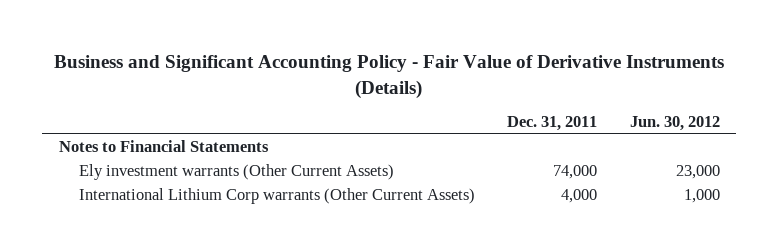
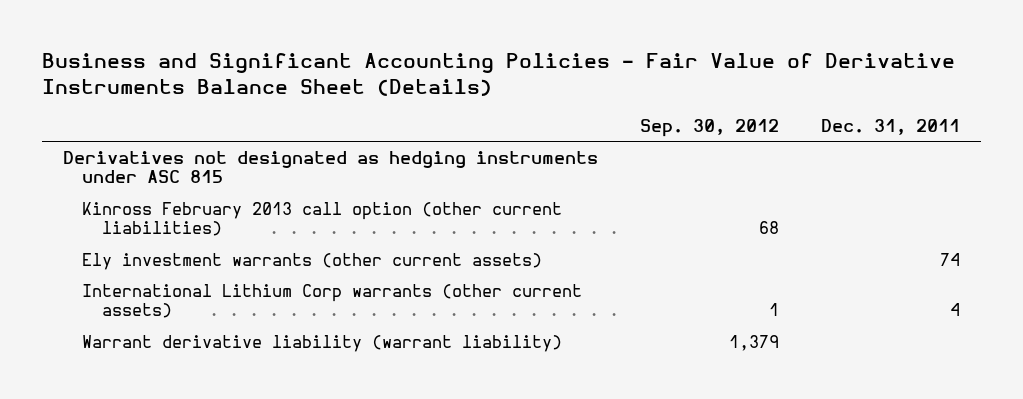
[54,55,725,99] Business and Significant Accounting Policy - Fair Value of Derivative Instruments (Details) -> [41,52,955,96] Business and Significant Accounting Policies - Fair Value of Derivative Instruments Balance Sheet (Details)
[629,116,720,132] Jun. 30, 2012 -> none
none -> [639,119,779,138] Sep. 30, 2012
[58,140,269,153] Notes to Financial Statements -> none
none -> [62,150,598,184] Derivatives not designated as hedging instruments under ASC 815
none -> [82,201,563,237] Kinross February 2013 call option (other current liabilities)
[78,164,394,181] Ely investment warrants (Other Current Assets) -> [82,252,543,270] Ely investment warrants (other current assets)
[553,165,598,180] 74,000 -> [939,252,960,266] 74
[78,188,475,205] International Lithium Corp warrants (Other Current Assets) -> [82,283,583,319] International Lithium Corp warrants (other current assets)
[561,189,598,204] 4,000 -> [949,303,960,317] 4
none -> [82,334,563,352] Warrant derivative liability (warrant liability)

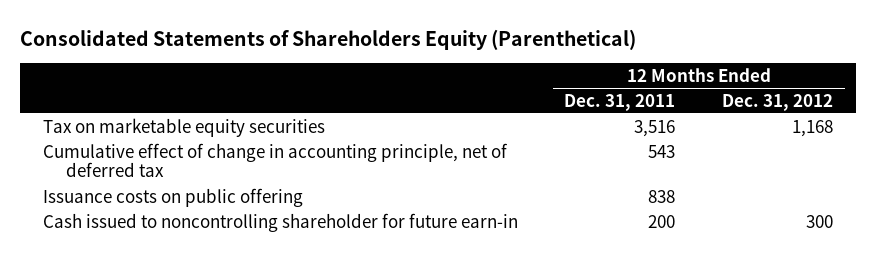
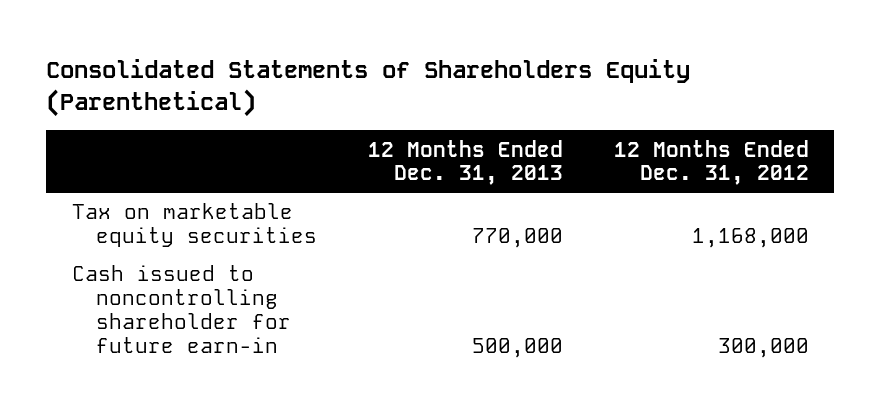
[564,93,676,111] Dec. 31, 2011 -> none
none -> [367,139,563,186] 12 Months Ended Dec. 31, 2013
[42,142,508,178] Cumulative effect of change in accounting principle, net of deferred tax -> none
[42,187,303,207] Issuance costs on public offering -> none
[792,119,834,137] 1,168 -> [691,228,809,249] 1,168,000
[806,214,834,228] 300 -> [717,337,809,358] 300,000

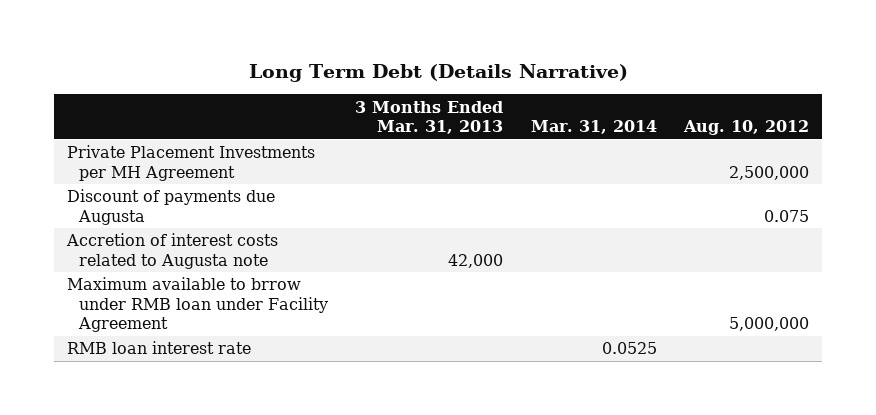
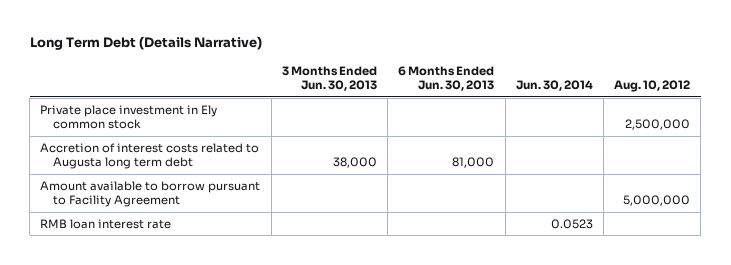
[355,100,504,135] 3 Months Ended Mar. 31, 2013 -> none
[530,120,657,135] Mar. 31, 2014 -> none
none -> [281,65,377,92] 3 Months Ended Jun. 30, 2013
none -> [398,65,495,92] 6 Months Ended Jun. 30, 2013
none -> [515,80,593,92] Jun. 30, 2014
[67,189,276,225] Discount of payments due Augusta -> none
[67,145,316,181] Private Placement Investments per MH Agreement -> [40,104,218,130] Private place investment in Ely common stock
[66,233,279,269] Accretion of interest costs related to Augusta note -> [40,142,260,170] Accretion of interest costs related to Augusta long term debt
[67,277,329,333] Maximum available to brrow under RMB loan under Facility Agreement -> [40,180,261,208] Amount available to borrow pursuant to Facility Agreement

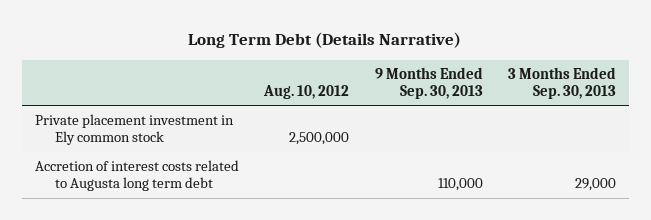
[281,65,377,92] 3 Months Ended Jun. 30, 2013 -> none
[398,65,495,92] 6 Months Ended Jun. 30, 2013 -> none
[515,80,593,92] Jun. 30, 2014 -> none
none -> [374,66,483,100] 9 Months Ended Sep. 30, 2013
none -> [508,66,617,100] 3 Months Ended Sep. 30, 2013
[40,104,218,130] Private place investment in Ely common stock -> [34,114,234,146] Private placement investment in Ely common stock
[40,180,261,208] Amount available to borrow pursuant to Facility Agreement -> none
[40,218,172,229] RMB loan interest rate -> none

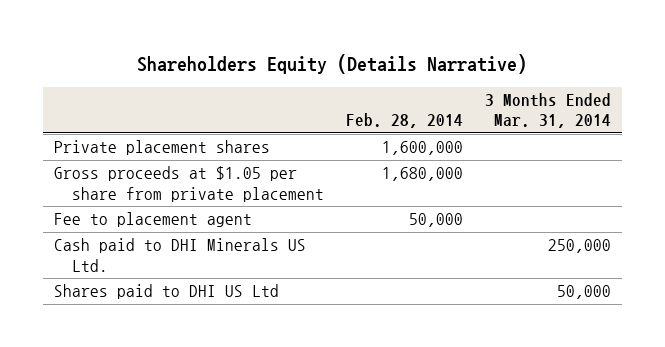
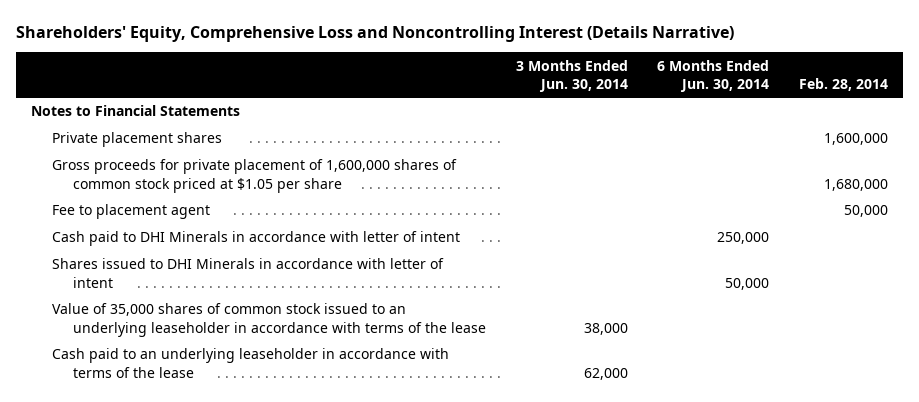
[137,53,528,74] Shareholders Equity (Details Narrative) -> [16,26,735,43] Shareholders' Equity, Comprehensive Loss and Noncontrolling Interest (Details Narrative)
[484,92,611,129] 3 Months Ended Mar. 31, 2014 -> none
none -> [515,59,628,92] 3 Months Ended Jun. 30, 2014
none -> [657,59,770,92] 6 Months Ended Jun. 30, 2014
none -> [31,105,241,117] Notes to Financial Statements
[53,166,325,202] Gross proceeds at $1.05 per share from private placement -> [52,159,458,193] Gross proceeds for private placement of 1,600,000 shares of common stock priced at $1.05 per share
[53,238,306,272] Cash paid to DHI Minerals US Ltd. -> [52,231,461,247] Cash paid to DHI Minerals in accordance with letter of intent
[53,284,279,300] Shares paid to DHI US Ltd -> [52,258,445,288] Shares issued to DHI Minerals in accordance with letter of intent
none -> [52,303,487,337] Value of 35,000 shares of common stock issued to an underlying leaseholder in accordance with terms of the lease
none -> [52,348,450,378] Cash paid to an underlying leaseholder in accordance with terms of the lease

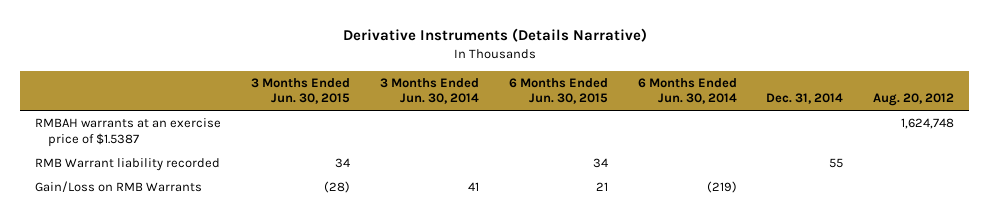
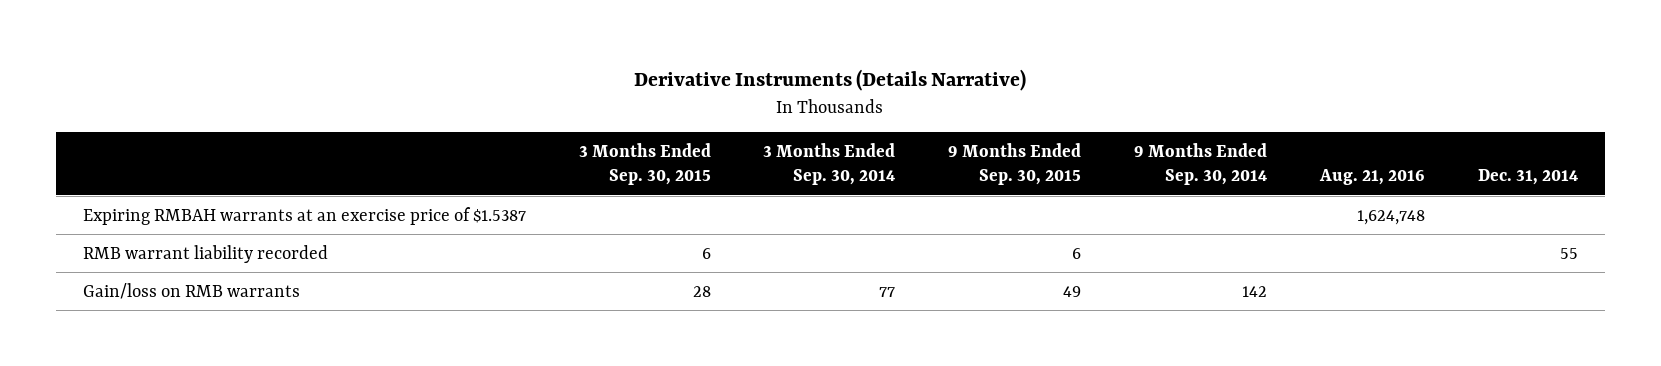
[251,77,351,105] 3 Months Ended Jun. 30, 2015 -> none
[380,77,480,105] 3 Months Ended Jun. 30, 2014 -> none
[508,77,608,105] 6 Months Ended Jun. 30, 2015 -> none
[637,77,737,105] 6 Months Ended Jun. 30, 2014 -> none
[873,93,955,107] Aug. 20, 2012 -> none
none -> [578,142,711,186] 3 Months Ended Sep. 30, 2015
none -> [763,142,896,186] 3 Months Ended Sep. 30, 2014
none -> [948,142,1082,186] 9 Months Ended Sep. 30, 2015
none -> [1134,142,1268,186] 9 Months Ended Sep. 30, 2014
none -> [1319,169,1426,186] Aug. 21, 2016
[35,118,222,147] RMBAH warrants at an exercise price of $1.5387 -> [82,206,526,225] Expiring RMBAH warrants at an exercise price of $1.5387
[35,158,221,172] RMB Warrant liability recorded -> [82,244,328,263] RMB warrant liability recorded
[35,181,203,193] Gain/Loss on RMB Warrants -> [82,282,300,299] Gain/loss on RMB warrants

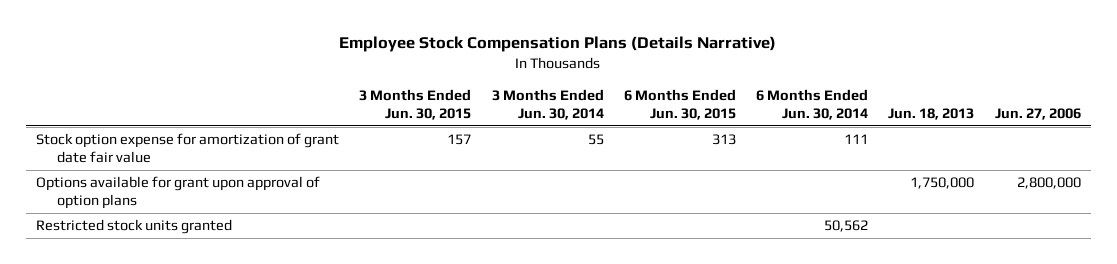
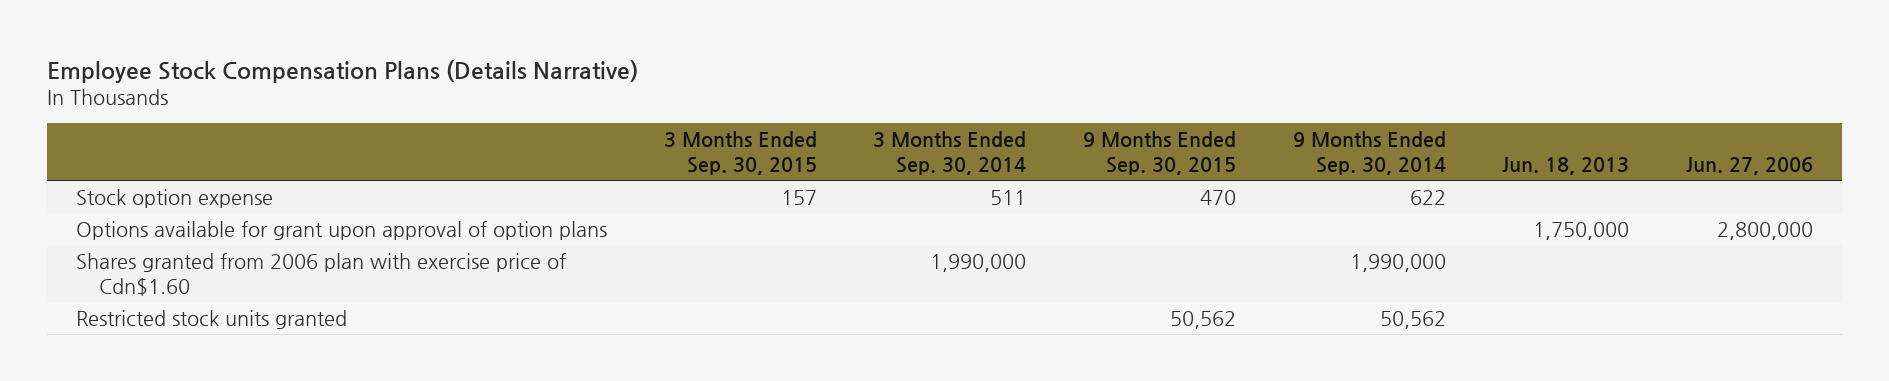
[359,88,472,120] 3 Months Ended Jun. 30, 2015 -> none
[491,88,604,120] 3 Months Ended Jun. 30, 2014 -> none
[623,88,736,120] 6 Months Ended Jun. 30, 2015 -> none
[756,88,869,120] 6 Months Ended Jun. 30, 2014 -> none
none -> [663,131,817,176] 3 Months Ended Sep. 30, 2015
none -> [873,131,1027,176] 3 Months Ended Sep. 30, 2014
none -> [1082,131,1236,176] 9 Months Ended Sep. 30, 2015
none -> [1292,131,1446,176] 9 Months Ended Sep. 30, 2014
[36,133,340,164] Stock option expense for amortization of grant date fair value -> [75,188,273,208] Stock option expense
none -> [75,252,566,297] Shares granted from 2006 plan with exercise price of Cdn$1.60

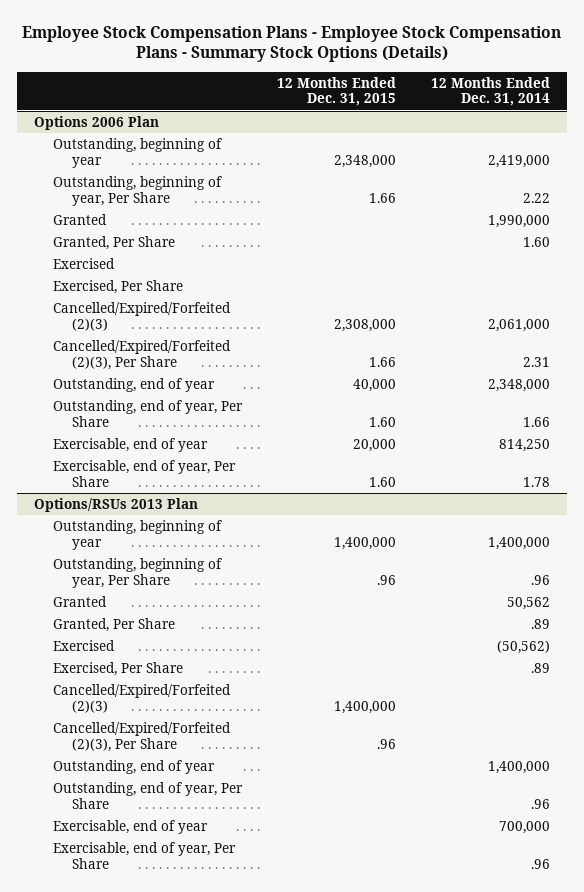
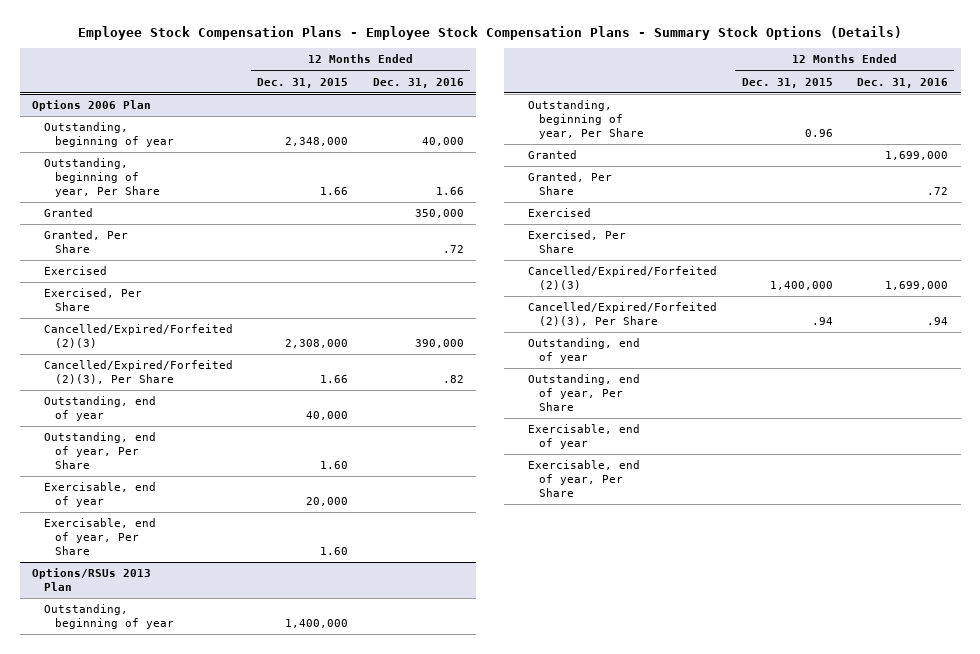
[430,76,550,107] 12 Months Ended Dec. 31, 2014 -> none
none -> [373,77,465,88] Dec. 31, 2016
[377,574,397,585] .96 -> [804,128,833,137] 0.96
[377,738,397,749] .96 -> [811,316,833,325] .94

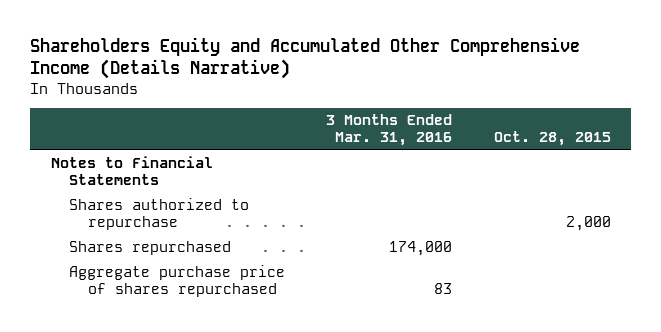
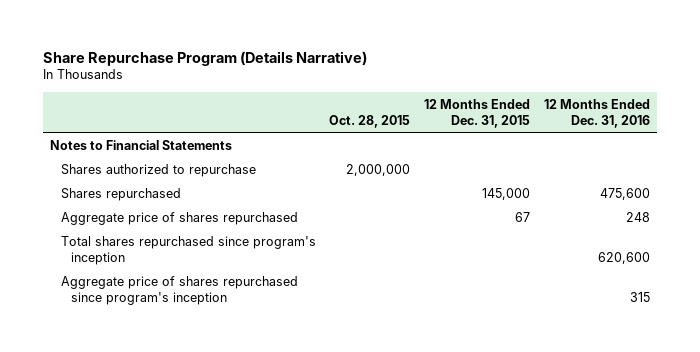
[30,37,581,80] Shareholders Equity and Accumulated Other Comprehensive Income (Details Narrative) -> [43,50,368,66] Share Repurchase Program (Details Narrative)
[326,114,453,147] 3 Months Ended Mar. 31, 2016 -> none
none -> [424,98,531,128] 12 Months Ended Dec. 31, 2015
none -> [544,98,651,128] 12 Months Ended Dec. 31, 2016
[565,216,611,232] 2,000 -> [346,163,411,176] 2,000,000
[69,265,286,298] Aggregate purchase price of shares repurchased -> [60,211,298,225] Aggregate price of shares repurchased
none -> [60,235,316,265] Total shares repurchased since program's inception
none -> [60,275,298,305] Aggregate price of shares repurchased since program's inception

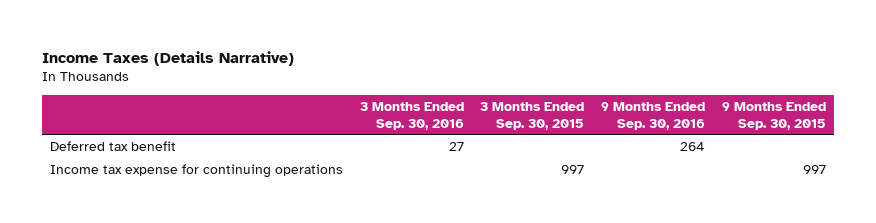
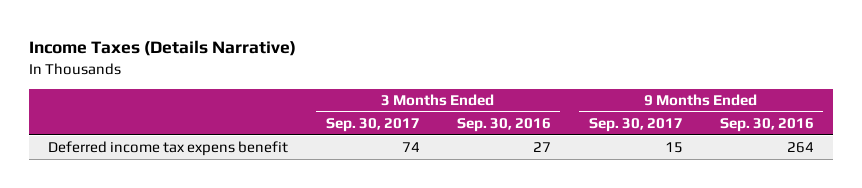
[480,101,585,130] 3 Months Ended Sep. 30, 2015 -> none
[721,101,826,130] 9 Months Ended Sep. 30, 2015 -> none
none -> [325,118,420,133] Sep. 30, 2017
none -> [588,118,683,133] Sep. 30, 2017
[49,163,343,178] Income tax expense for continuing operations -> none
[49,140,176,151] Deferred tax benefit -> [48,141,289,157] Deferred income tax expens benefit

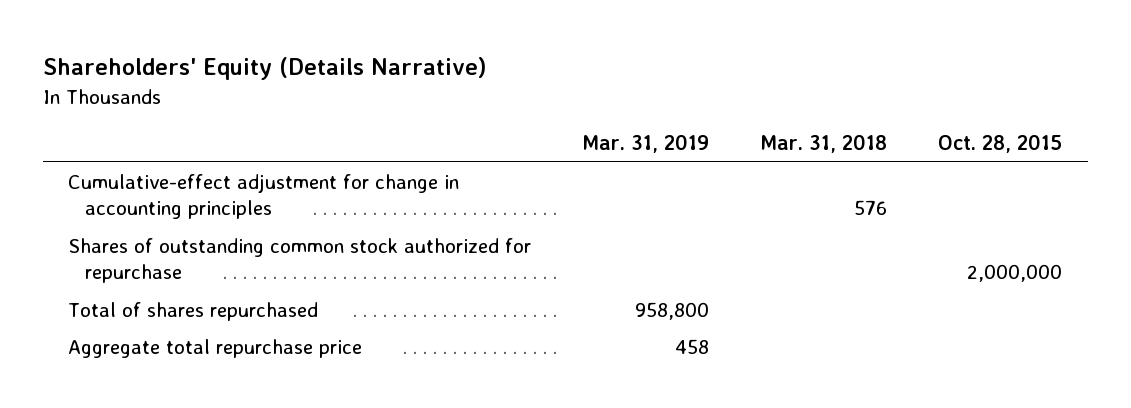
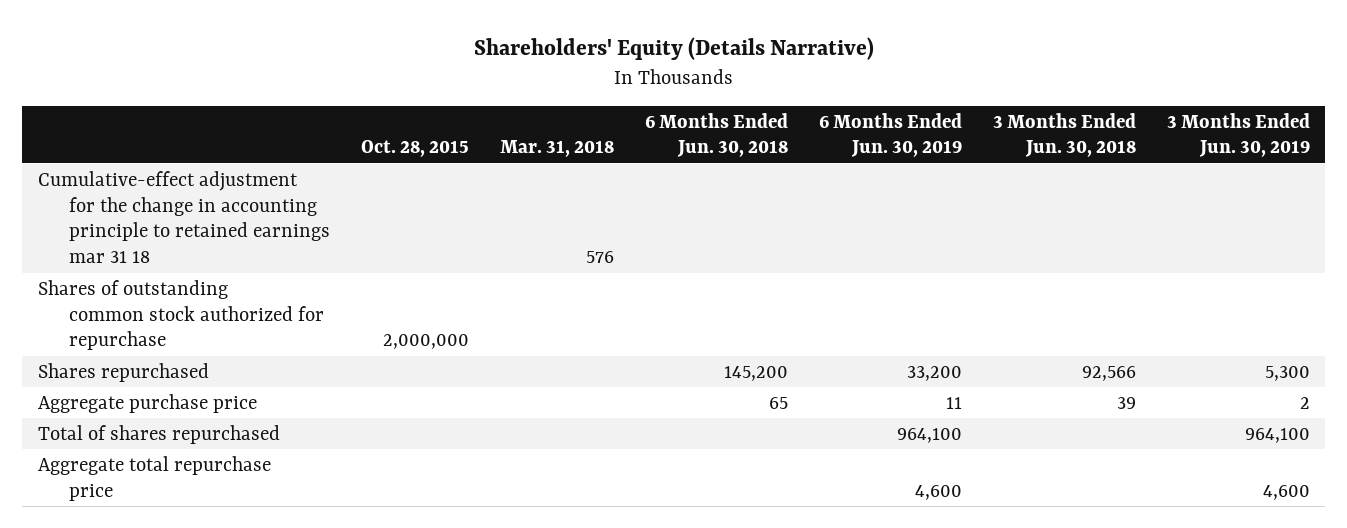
[582,134,710,154] Mar. 31, 2019 -> none
none -> [644,112,788,158] 6 Months Ended Jun. 30, 2018
none -> [818,112,962,158] 6 Months Ended Jun. 30, 2019
none -> [992,112,1136,158] 3 Months Ended Jun. 30, 2018
none -> [1166,112,1310,158] 3 Months Ended Jun. 30, 2019
[68,173,460,219] Cumulative-effect adjustment for change in accounting principles -> [37,170,331,264] Cumulative-effect adjustment for the change in accounting principle to retained earnings mar 31 18
none -> [37,362,209,382] Shares repurchased
none -> [37,393,257,413] Aggregate purchase price

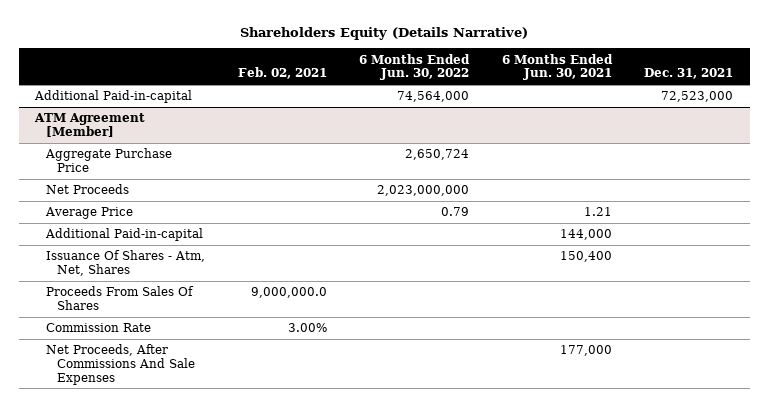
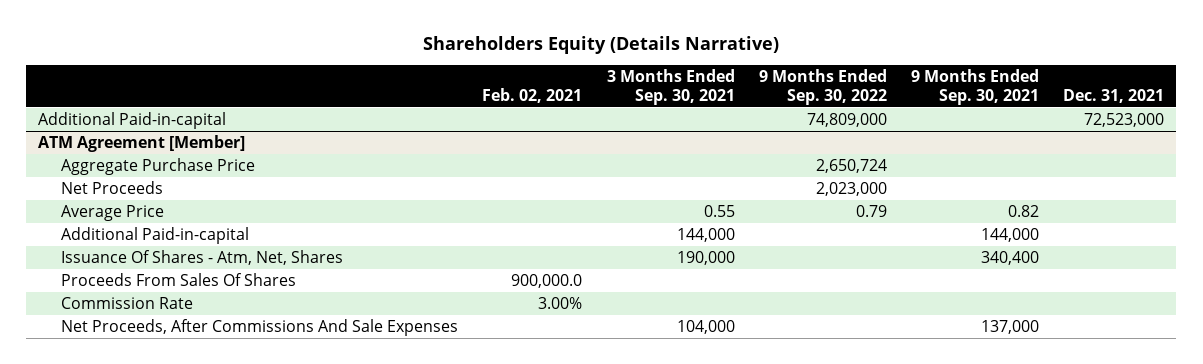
[359,53,471,81] 6 Months Ended Jun. 30, 2022 -> none
[501,53,613,81] 6 Months Ended Jun. 30, 2021 -> none
none -> [606,69,735,105] 3 Months Ended Sep. 30, 2021
none -> [758,69,887,105] 9 Months Ended Sep. 30, 2022
none -> [911,69,1040,105] 9 Months Ended Sep. 30, 2021
[250,287,327,299] 9,000,000.0 -> [511,273,583,288] 900,000.0

